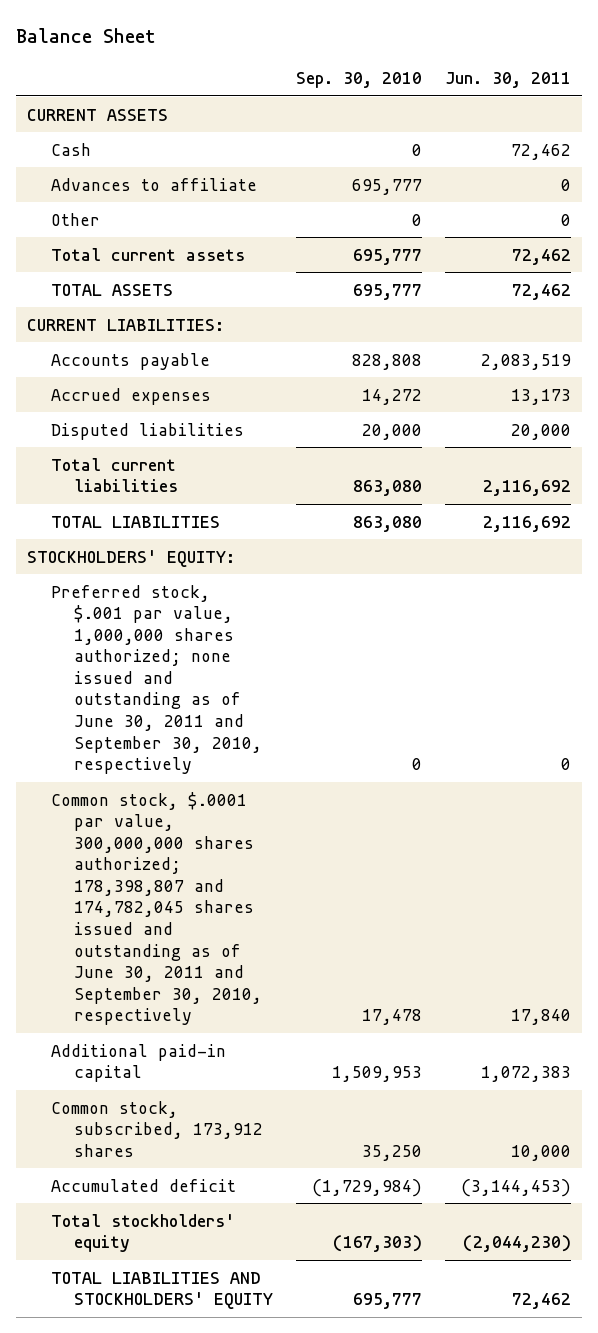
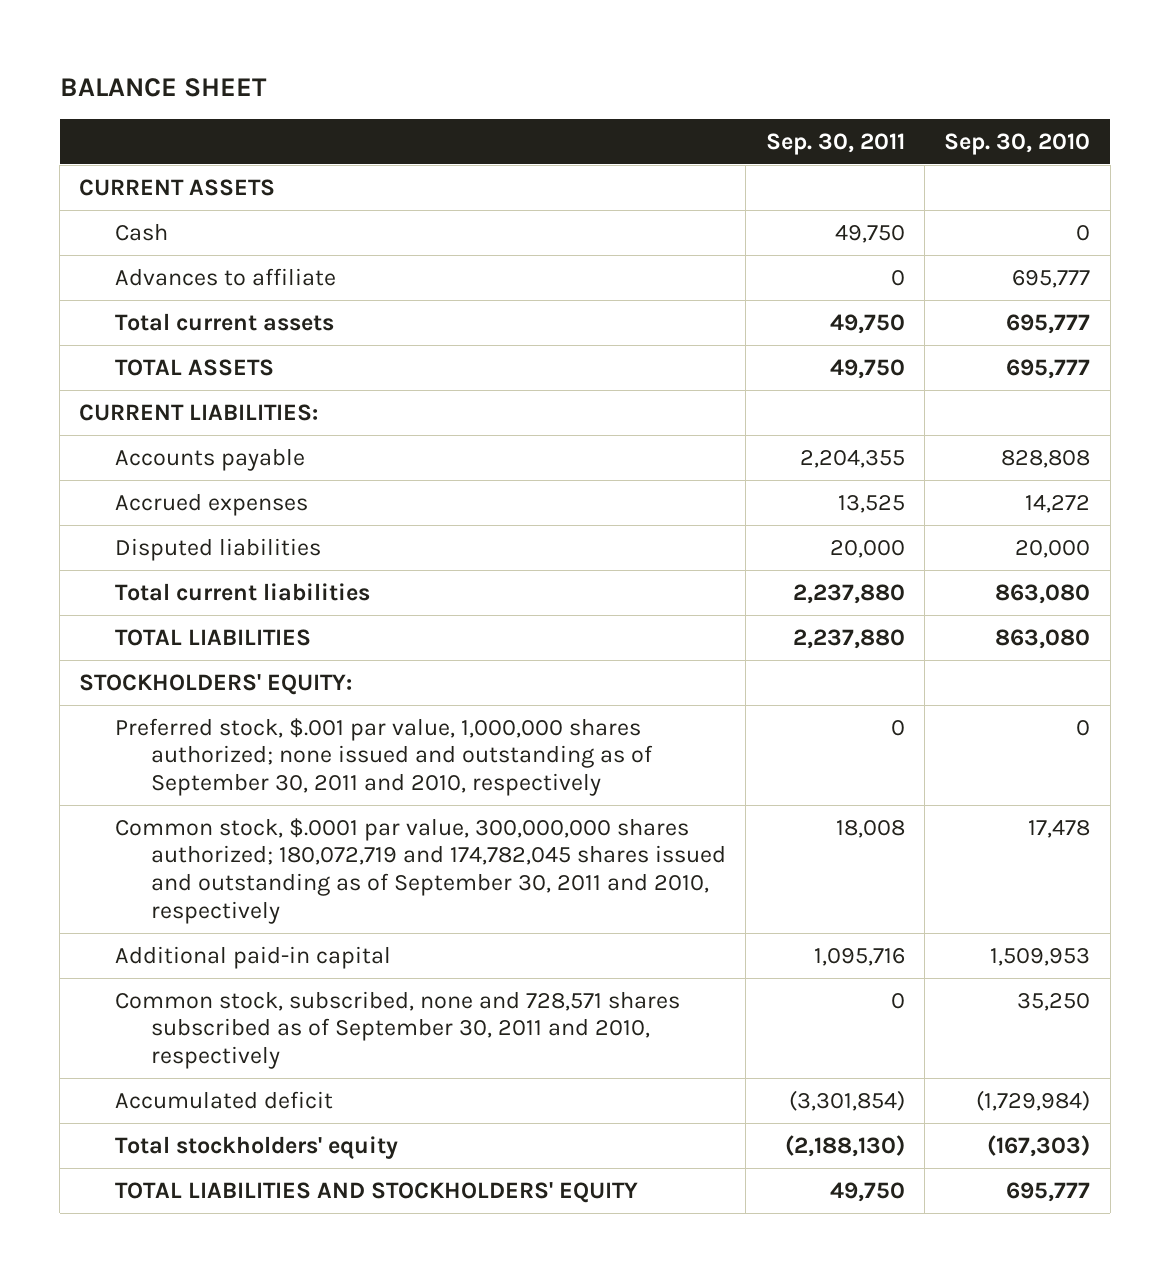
[16,28,157,44] Balance Sheet -> [59,77,267,97] BALANCE SHEET
[444,71,571,88] Jun. 30, 2011 -> none
none -> [765,132,905,155] Sep. 30, 2011
[50,212,100,226] Other -> none
[50,584,263,775] Preferred stock, $.001 par value, 1,000,000 shares authorized; none issued and outstanding as of June 30, 2011 and September 30, 2010, respectively -> [115,717,653,797] Preferred stock, $.001 par value, 1,000,000 shares authorized; none issued and outstanding as of September 30, 2011 and 2010, respectively
[50,791,263,1026] Common stock, $.0001 par value, 300,000,000 shares authorized; 178,398,807 and 174,782,045 shares issued and outstanding as of June 30, 2011 and September 30, 2010, respectively -> [115,817,726,924] Common stock, $.0001 par value, 300,000,000 shares authorized; 180,072,719 and 174,782,045 shares issued and outstanding as of September 30, 2011 and 2010, respectively
[50,1100,264,1157] Common stock, subscribed, 173,912 shares -> [115,990,681,1070] Common stock, subscribed, none and 728,571 shares subscribed as of September 30, 2011 and 2010, respectively

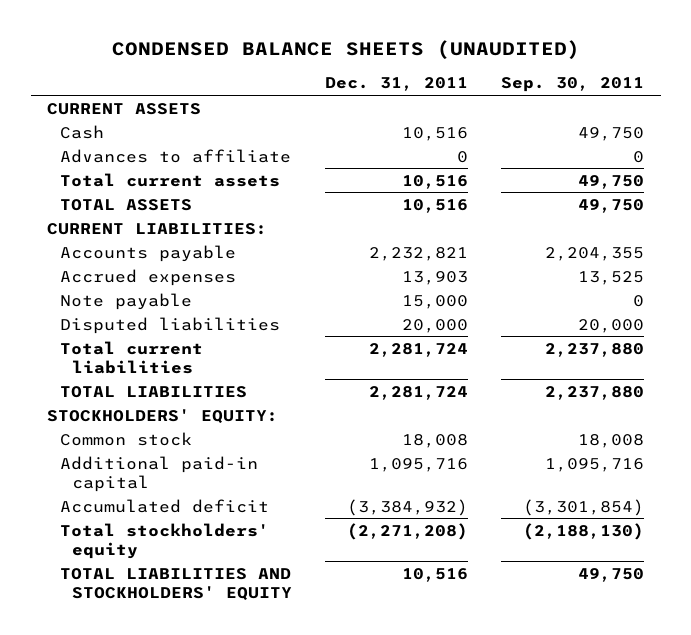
[59,77,267,97] BALANCE SHEET -> [111,40,580,60] CONDENSED BALANCE SHEETS (UNAUDITED)
[944,132,1091,155] Sep. 30, 2010 -> none
none -> [325,77,469,92] Dec. 31, 2011
none -> [59,292,192,310] Note payable
[115,717,653,797] Preferred stock, $.001 par value, 1,000,000 shares authorized; none issued and outstanding as of September 30, 2011 and 2010, respectively -> none
[115,817,726,924] Common stock, $.0001 par value, 300,000,000 shares authorized; 180,072,719 and 174,782,045 shares issued and outstanding as of September 30, 2011 and 2010, respectively -> [59,431,192,446] Common stock
[115,990,681,1070] Common stock, subscribed, none and 728,571 shares subscribed as of September 30, 2011 and 2010, respectively -> none

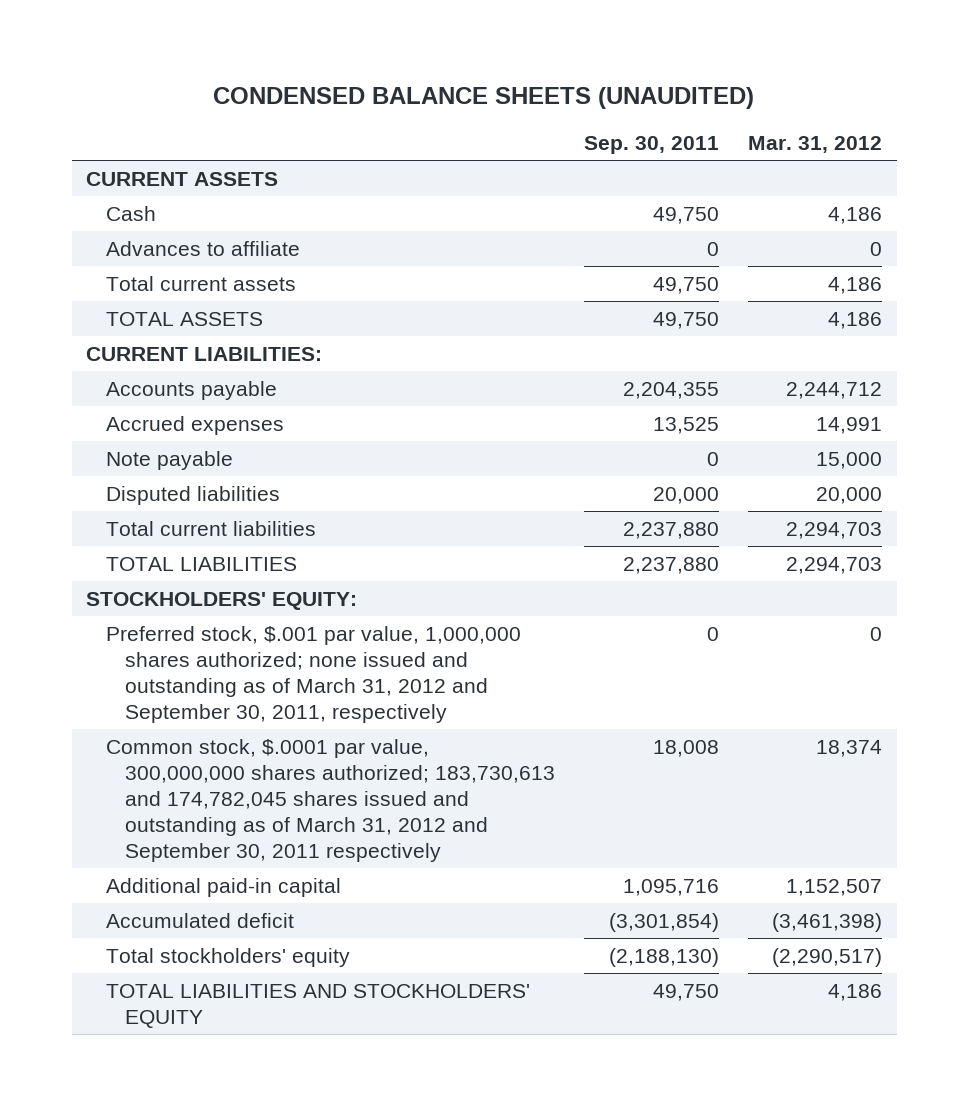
[325,77,469,92] Dec. 31, 2011 -> none
none -> [748,135,883,153] Mar. 31, 2012
none -> [105,625,521,723] Preferred stock, $.001 par value, 1,000,000 shares authorized; none issued and outstanding as of March 31, 2012 and September 30, 2011, respectively
[59,431,192,446] Common stock -> [105,738,555,862] Common stock, $.0001 par value, 300,000,000 shares authorized; 183,730,613 and 174,782,045 shares issued and outstanding as of March 31, 2012 and September 30, 2011 respectively

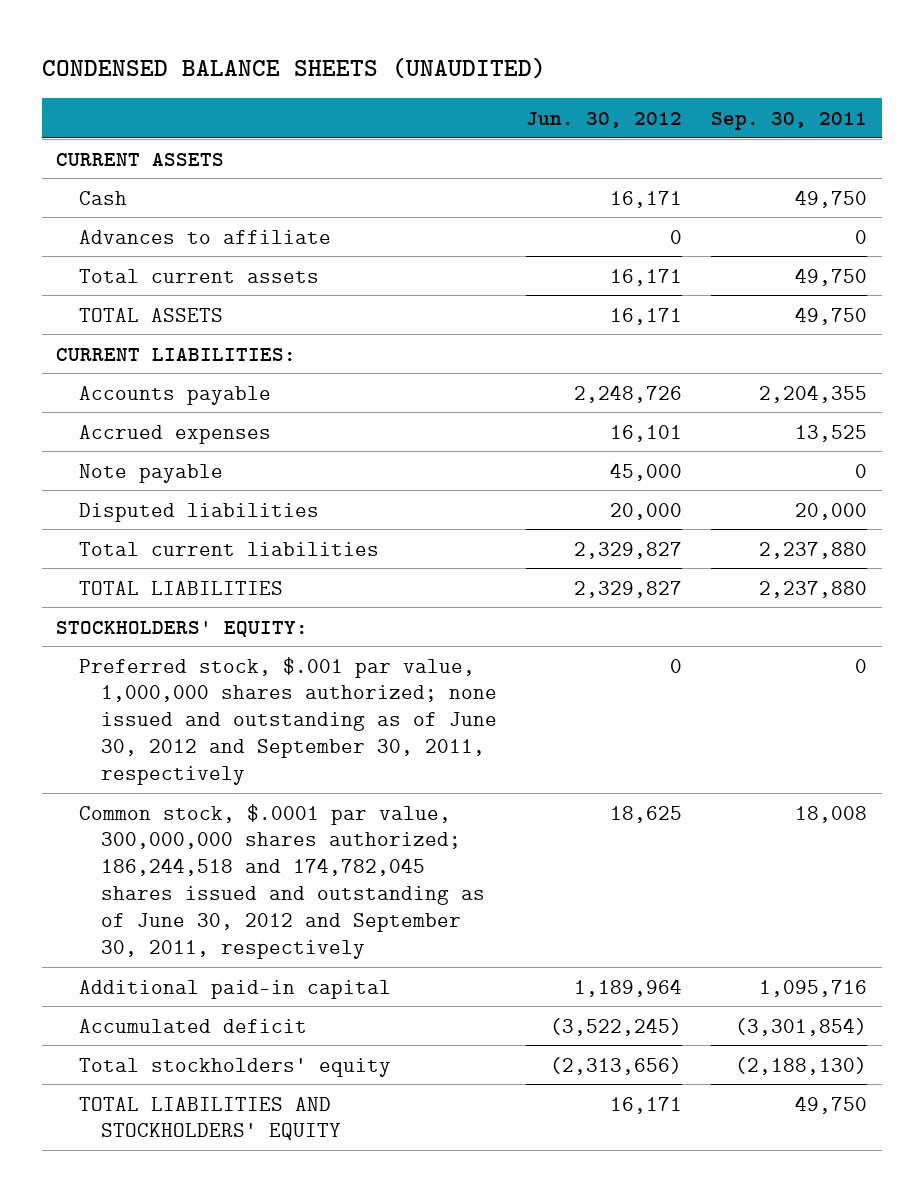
[748,135,883,153] Mar. 31, 2012 -> none
none -> [526,111,683,128] Jun. 30, 2012
[105,625,521,723] Preferred stock, $.001 par value, 1,000,000 shares authorized; none issued and outstanding as of March 31, 2012 and September 30, 2011, respectively -> [78,656,498,786] Preferred stock, $.001 par value, 1,000,000 shares authorized; none issued and outstanding as of June 30, 2012 and September 30, 2011, respectively
[105,738,555,862] Common stock, $.0001 par value, 300,000,000 shares authorized; 183,730,613 and 174,782,045 shares issued and outstanding as of March 31, 2012 and September 30, 2011 respectively -> [78,803,486,960] Common stock, $.0001 par value, 300,000,000 shares authorized; 186,244,518 and 174,782,045 shares issued and outstanding as of June 30, 2012 and September 30, 2011, respectively

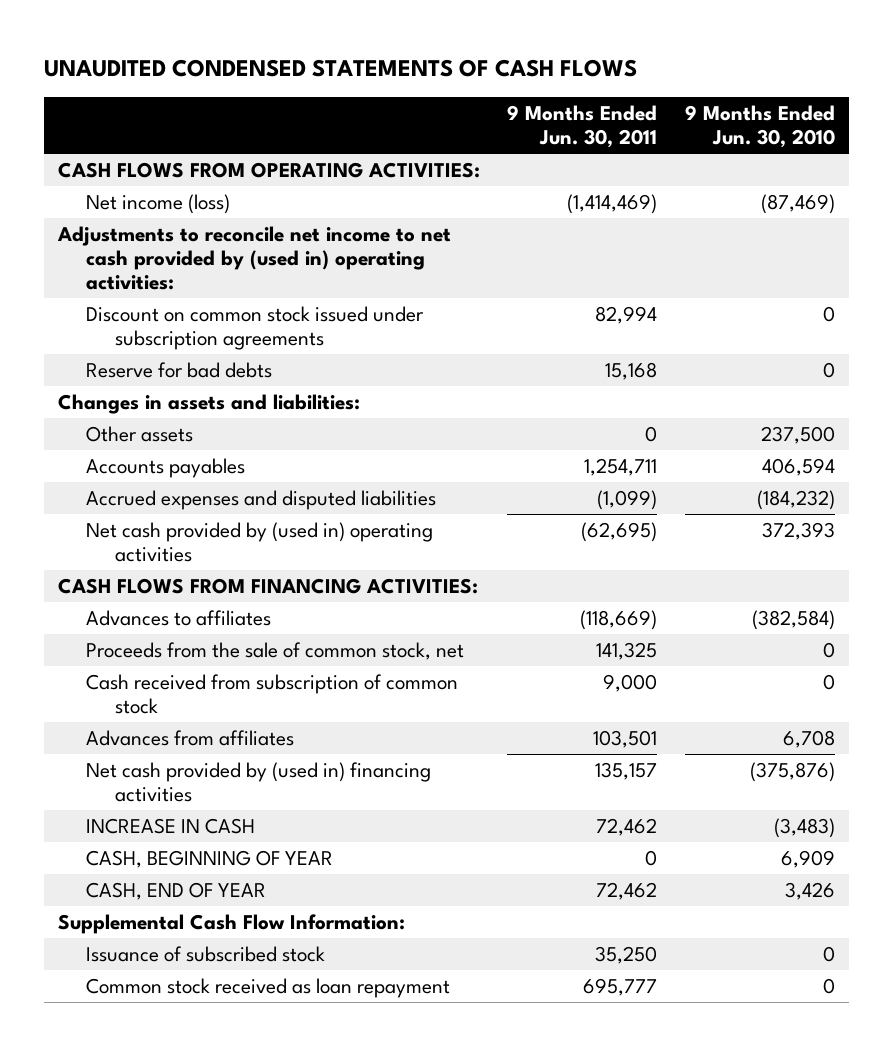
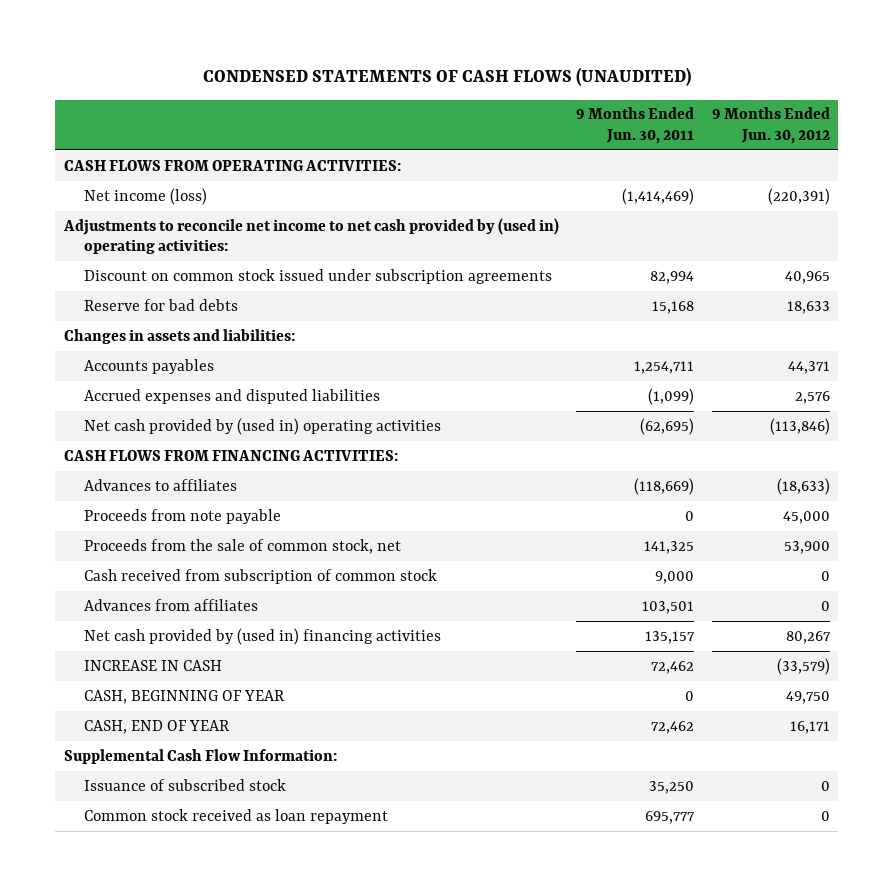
[43,58,637,77] UNAUDITED CONDENSED STATEMENTS OF CASH FLOWS -> [202,67,691,87] CONDENSED STATEMENTS OF CASH FLOWS (UNAUDITED)
[684,104,835,148] 9 Months Ended Jun. 30, 2010 -> none
none -> [711,107,830,144] 9 Months Ended Jun. 30, 2012
[86,426,194,443] Other assets -> none
none -> [84,508,282,524] Proceeds from note payable

